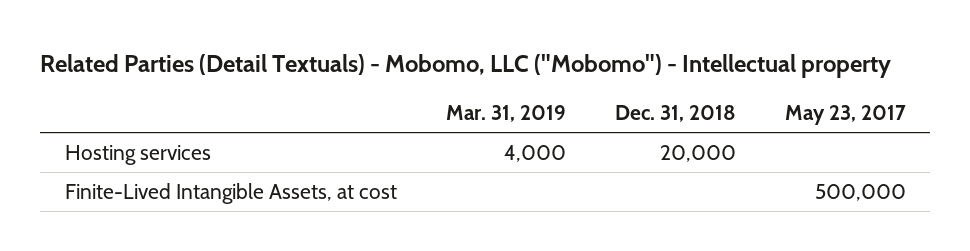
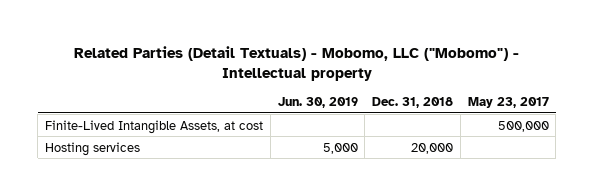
[445,104,566,122] Mar. 31, 2019 -> none
none -> [277,97,358,109] Jun. 30, 2019
[64,144,211,165] Hosting services -> [45,141,141,156] Hosting services

